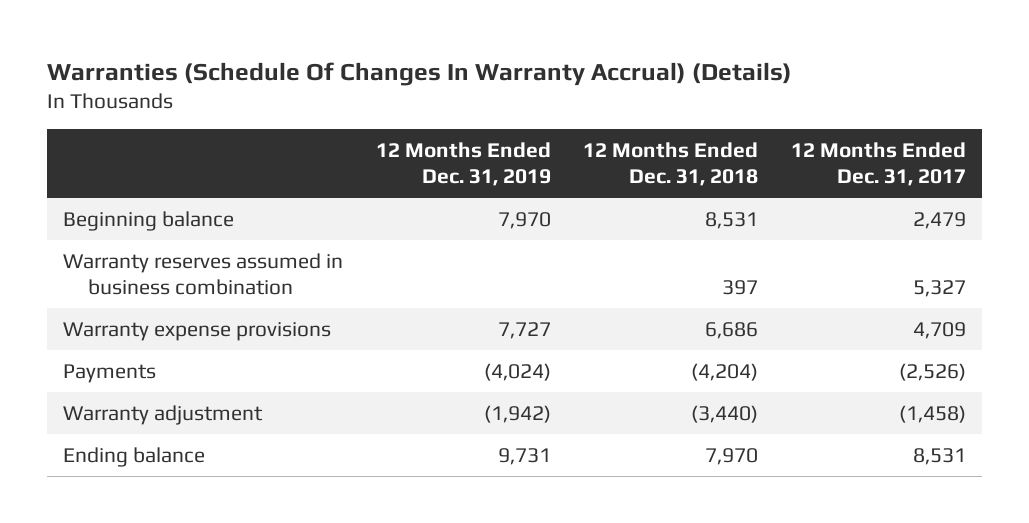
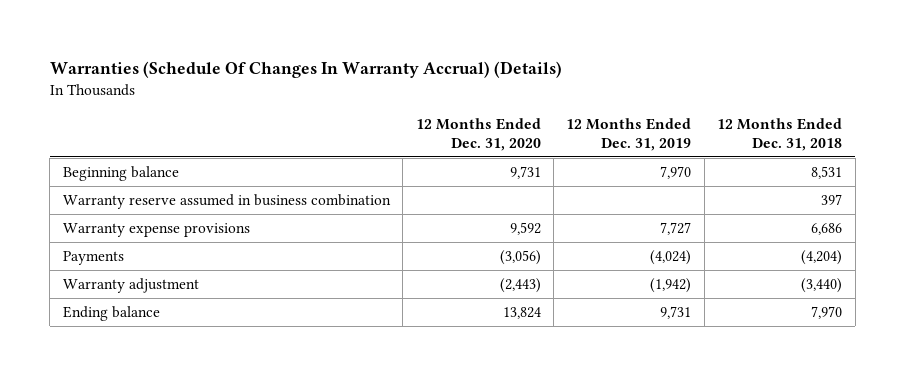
[790,142,966,187] 12 Months Ended Dec. 31, 2017 -> none
none -> [415,117,541,152] 12 Months Ended Dec. 31, 2020
[63,252,344,295] Warranty reserves assumed in business combination -> [62,193,391,209] Warranty reserve assumed in business combination

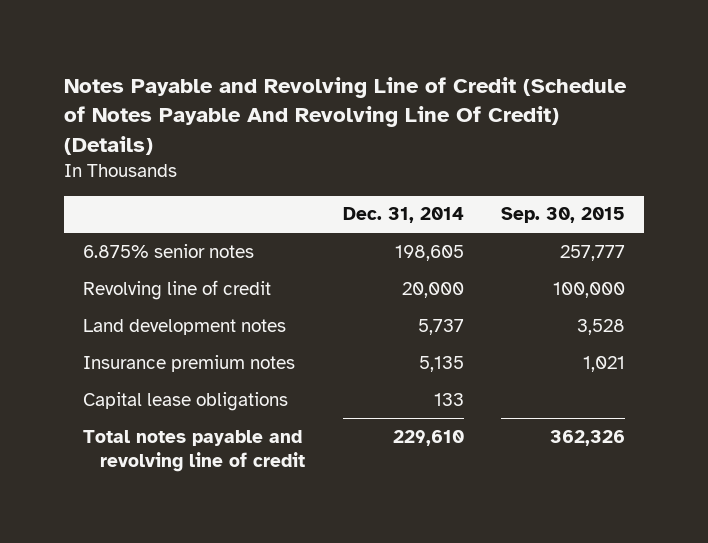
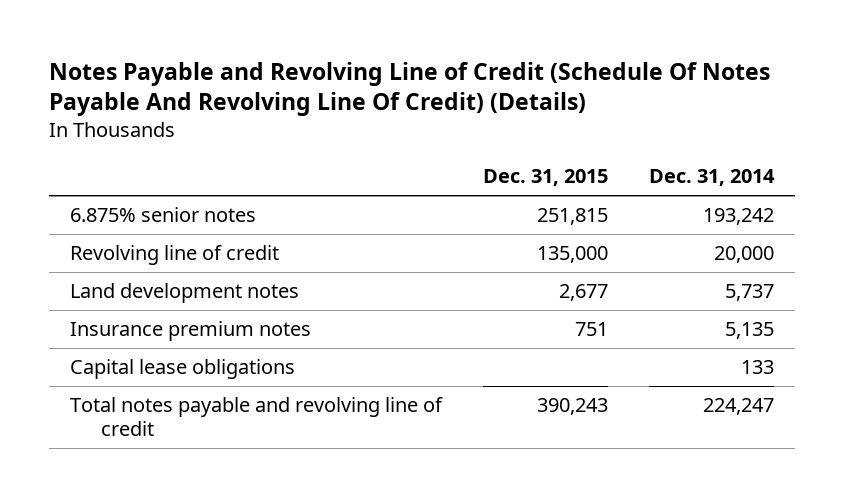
[63,77,627,155] Notes Payable and Revolving Line of Credit (Schedule of Notes Payable And Revolving Line Of Credit) (Details) -> [48,61,770,117] Notes Payable and Revolving Line of Credit (Schedule Of Notes Payable And Revolving Line Of Credit) (Details)
[501,207,626,224] Sep. 30, 2015 -> none
none -> [482,169,608,187] Dec. 31, 2015
[394,244,464,261] 198,605 -> [703,208,775,226] 193,242
[392,429,464,446] 229,610 -> [703,398,775,416] 224,247

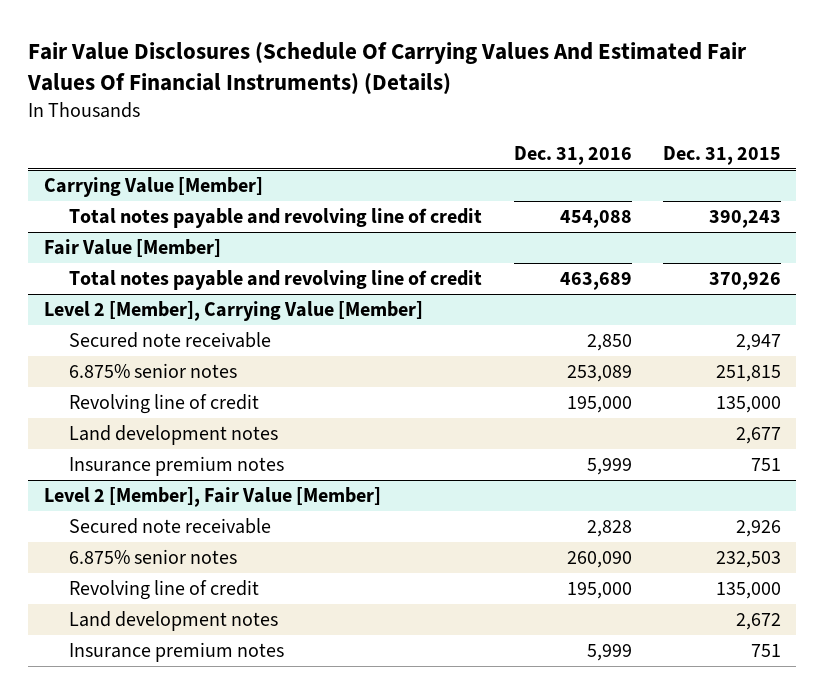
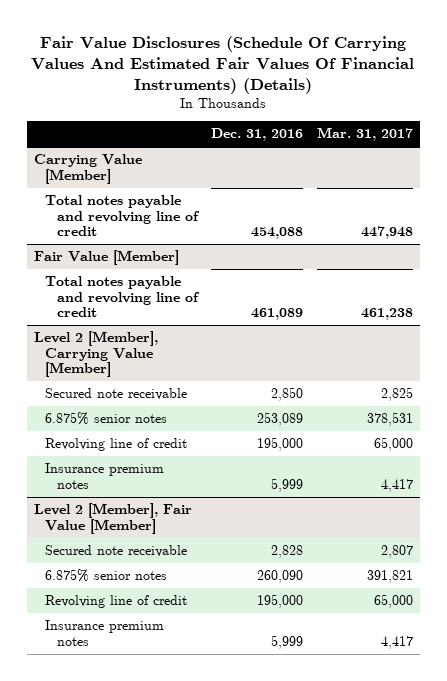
[662,145,781,165] Dec. 31, 2015 -> none
none -> [316,127,413,142] Mar. 31, 2017
[559,272,632,291] 463,689 -> [251,308,304,321] 461,089
[69,425,279,446] Land development notes -> none
[69,611,279,632] Land development notes -> none

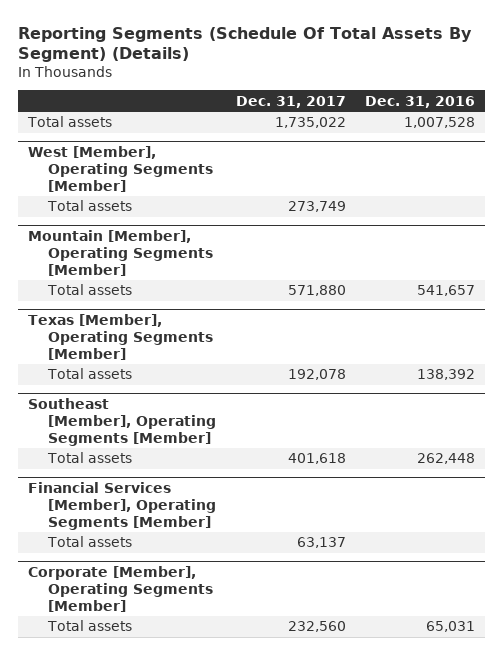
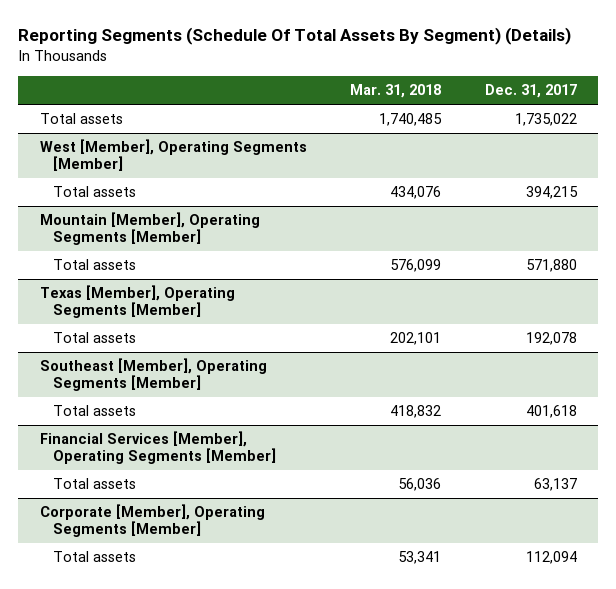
[364,95,475,108] Dec. 31, 2016 -> none
none -> [350,83,442,98] Mar. 31, 2018
[287,201,346,213] 273,749 -> [525,186,578,200] 394,215
[287,621,346,633] 232,560 -> [525,551,577,565] 112,094

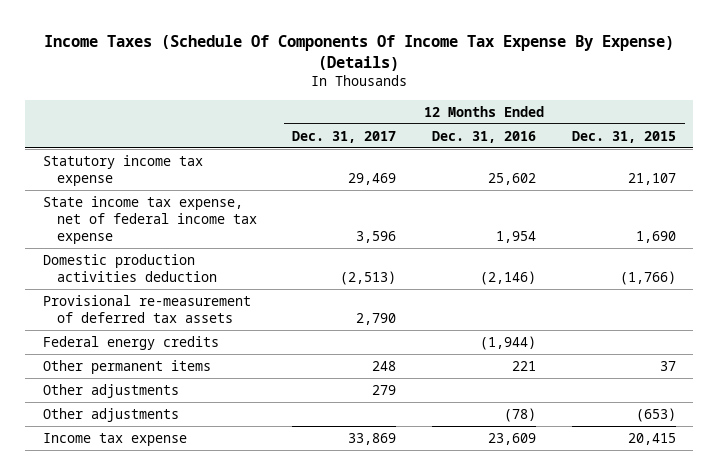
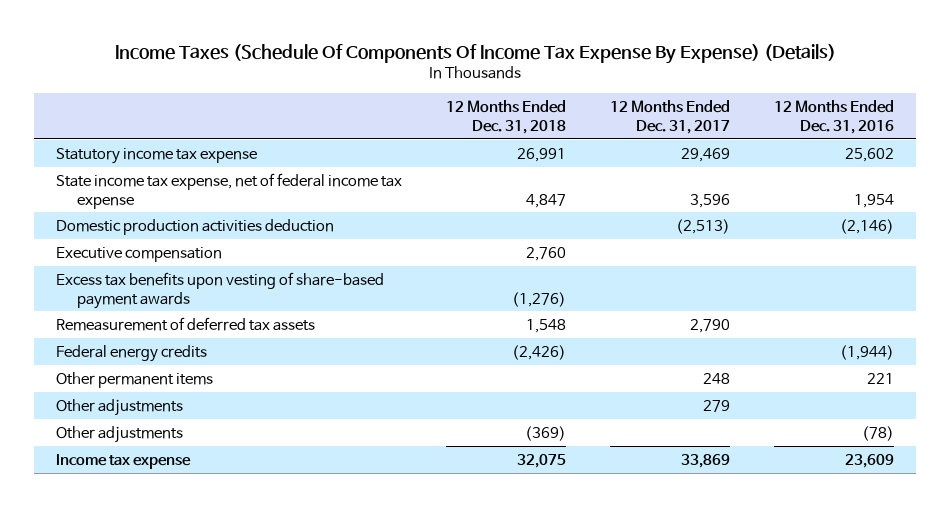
[571,130,676,143] Dec. 31, 2015 -> none
none -> [446,99,567,134] 12 Months Ended Dec. 31, 2018
none -> [56,246,223,262] Executive compensation
none -> [56,271,385,309] Excess tax benefits upon vesting of share-based payment awards
[43,294,252,323] Provisional re-measurement of deferred tax assets -> [56,316,316,331] Remeasurement of deferred tax assets

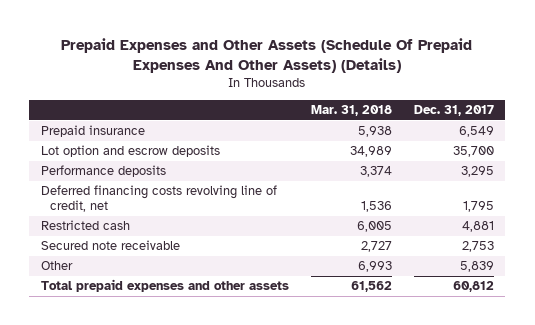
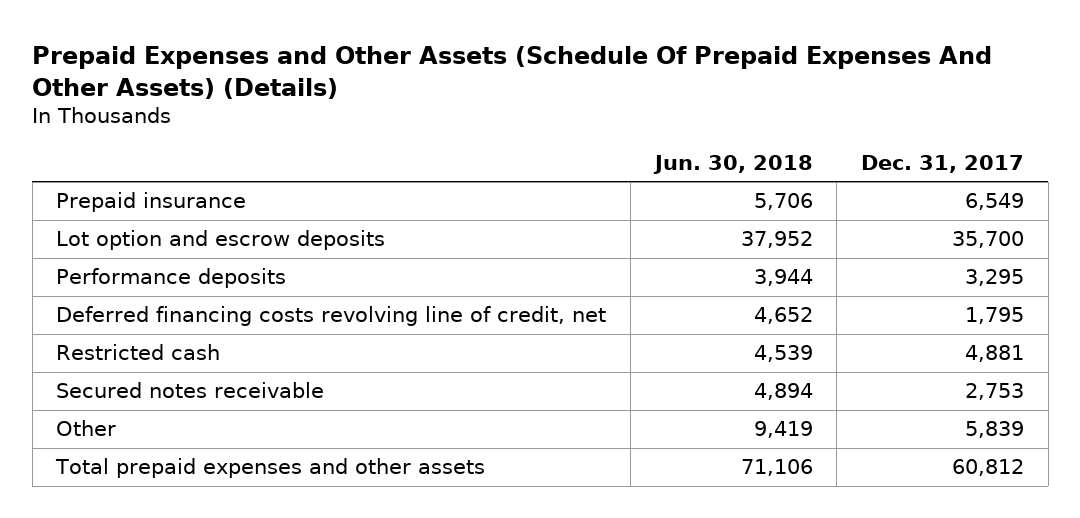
[310,105,392,117] Mar. 31, 2018 -> none
none -> [652,155,813,175] Jun. 30, 2018
[40,240,180,251] Secured note receivable -> [56,382,325,399] Secured notes receivable

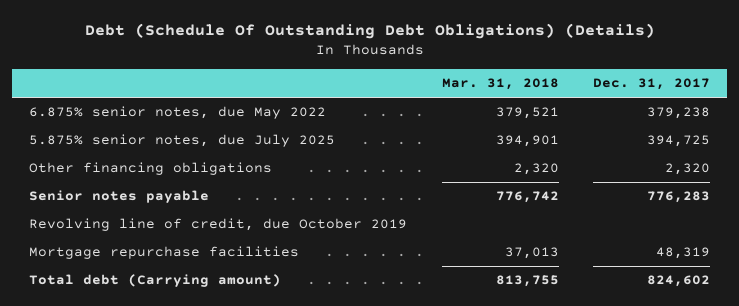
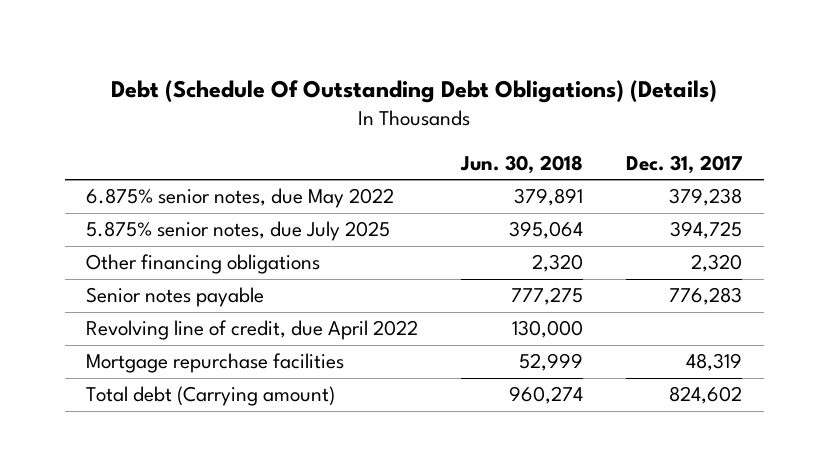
[441,78,559,91] Mar. 31, 2018 -> none
none -> [460,154,584,174] Jun. 30, 2018
[29,218,408,232] Revolving line of credit, due October 2019 -> [86,320,419,341] Revolving line of credit, due April 2022

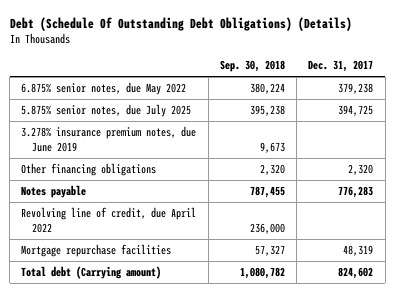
[460,154,584,174] Jun. 30, 2018 -> none
none -> [219,60,285,73] Sep. 30, 2018
none -> [21,126,197,152] 3.278% insurance premium notes, due June 2019
[86,287,265,308] Senior notes payable -> [21,185,87,199] Notes payable

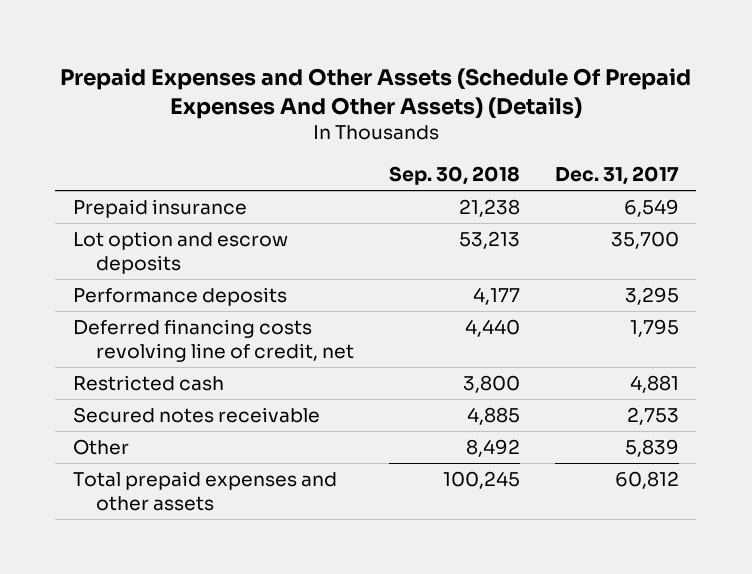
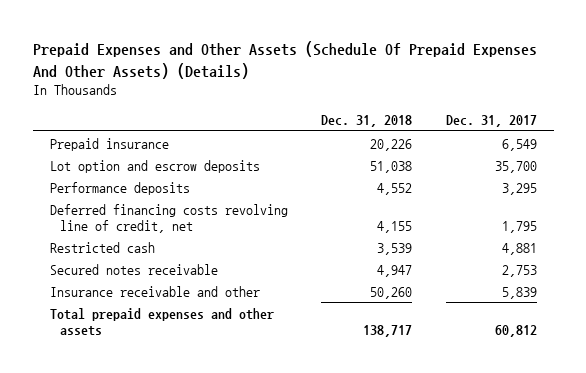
[389,165,521,185] Sep. 30, 2018 -> none
none -> [321,114,413,127] Dec. 31, 2018
[72,438,129,455] Other -> [49,285,260,297] Insurance receivable and other

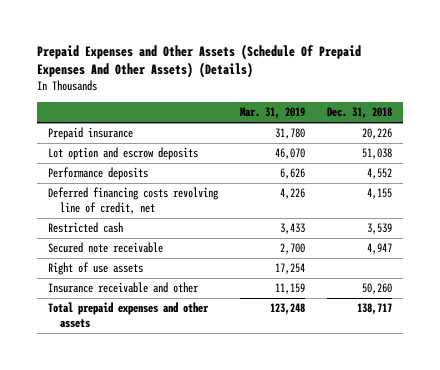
[445,114,537,127] Dec. 31, 2017 -> none
none -> [239,107,305,120] Mar. 31, 2019
[49,263,218,275] Secured notes receivable -> [48,242,164,254] Secured note receivable
none -> [48,262,144,276] Right of use assets

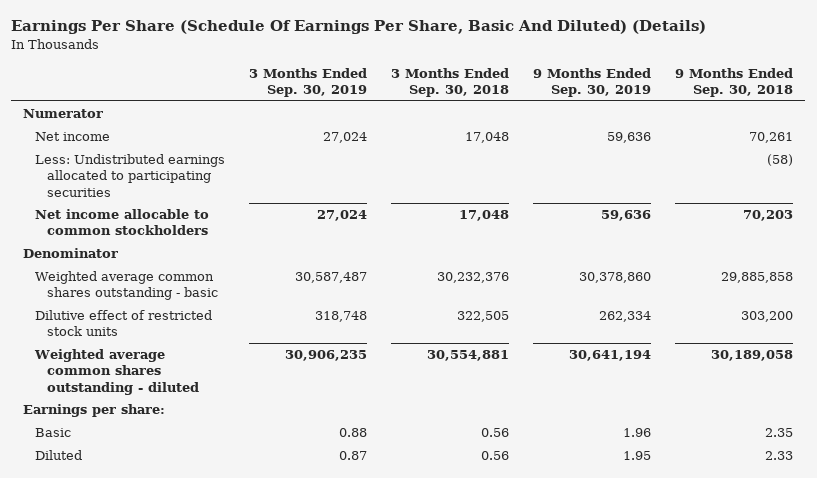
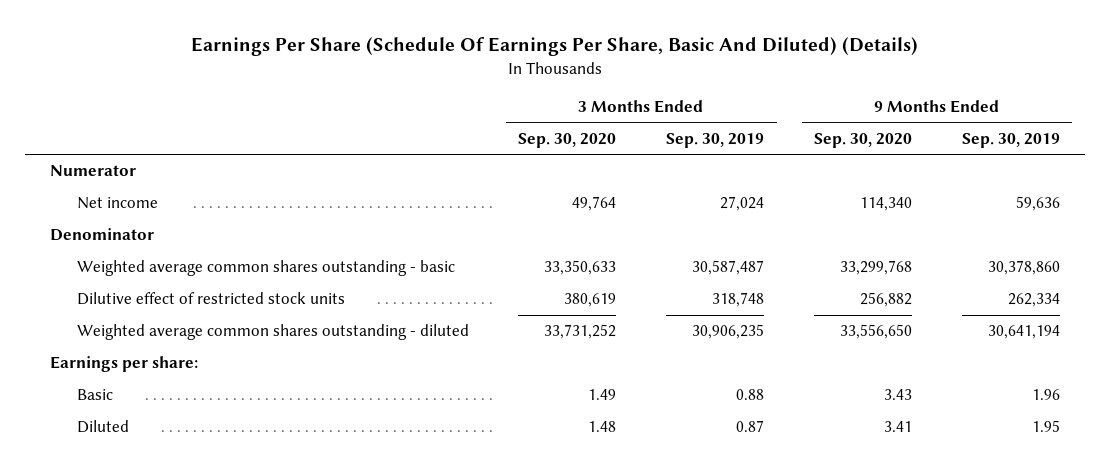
[391,67,510,98] 3 Months Ended Sep. 30, 2018 -> none
[675,67,794,98] 9 Months Ended Sep. 30, 2018 -> none
none -> [518,132,617,148] Sep. 30, 2020
none -> [814,132,913,148] Sep. 30, 2020
[35,154,226,197] Less: Undistributed earnings allocated to participating securities -> none
[35,209,210,236] Net income allocable to common stockholders -> none

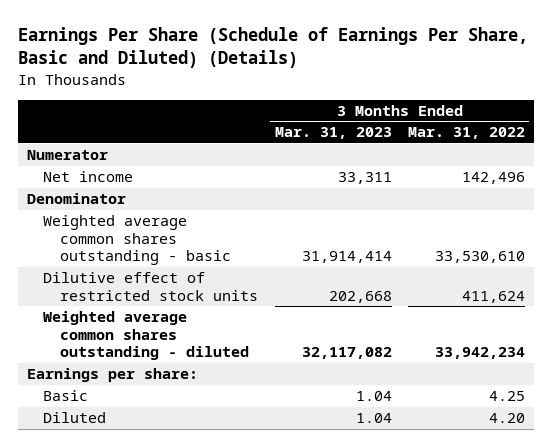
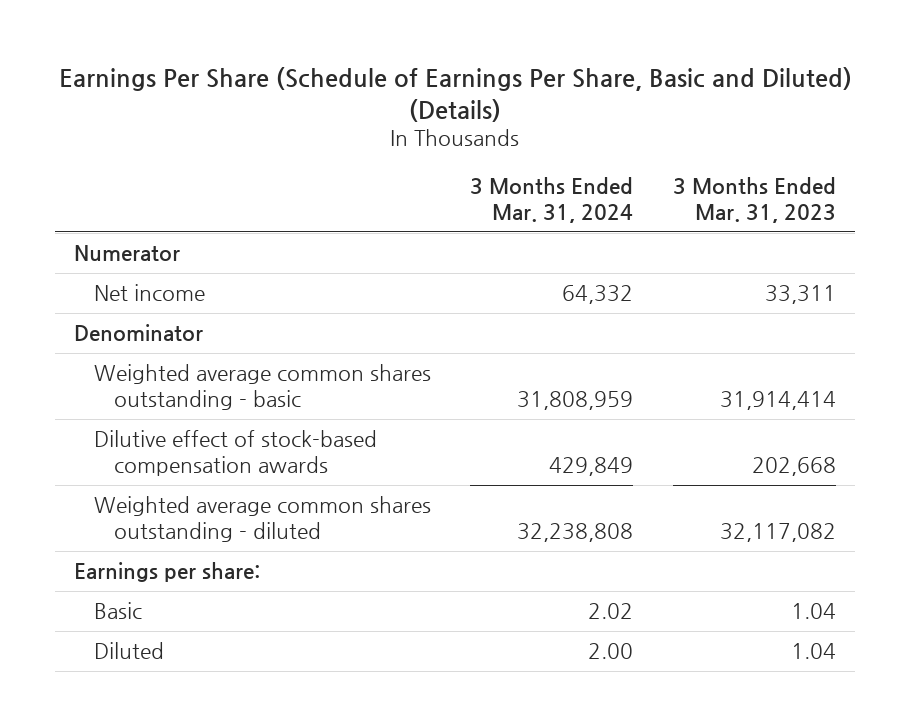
[408,127,526,140] Mar. 31, 2022 -> none
none -> [470,176,634,223] 3 Months Ended Mar. 31, 2024
[43,272,258,301] Dilutive effect of restricted stock units -> [94,430,378,477] Dilutive effect of stock-based compensation awards

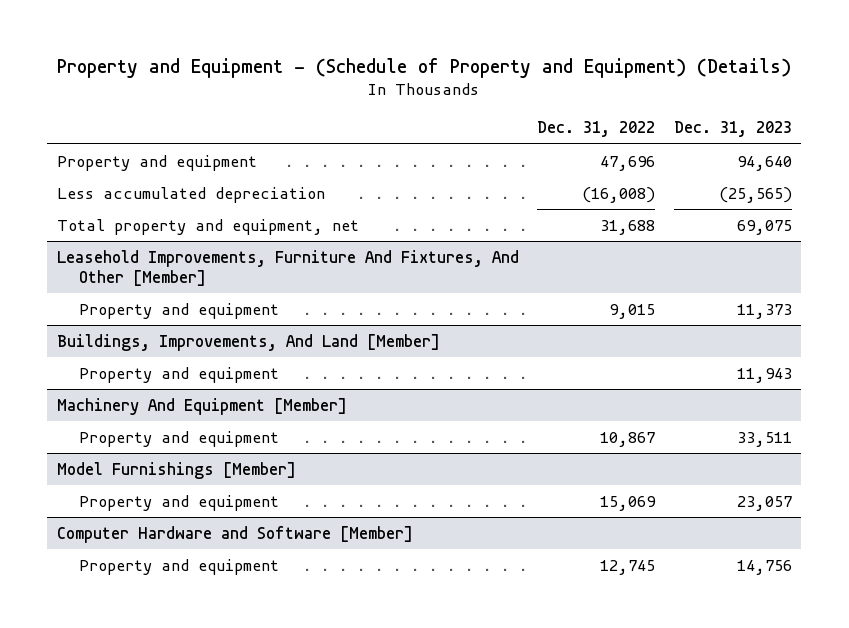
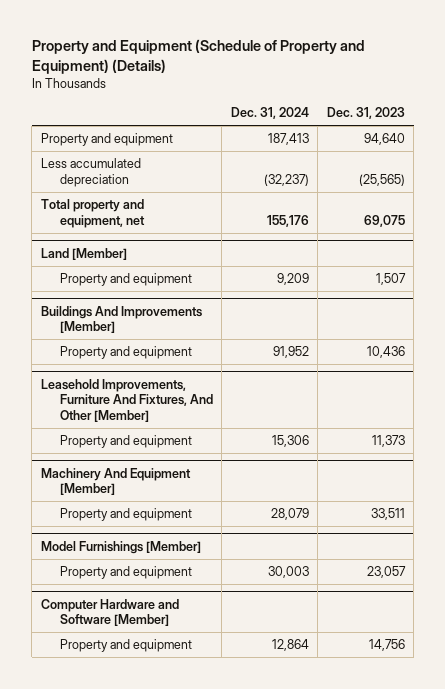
[57,58,792,79] Property and Equipment - (Schedule of Property and Equipment) (Details) -> [31,39,365,74] Property and Equipment (Schedule of Property and Equipment) (Details)
[537,121,656,138] Dec. 31, 2022 -> none
none -> [230,107,309,120] Dec. 31, 2024
none -> [40,247,127,260] Land [Member]
none -> [59,273,192,287] Property and equipment
none -> [40,305,202,334] Buildings And Improvements [Member]
none -> [59,346,192,360] Property and equipment
[56,333,440,351] Buildings, Improvements, And Land [Member] -> none
[79,366,280,383] Property and equipment -> none

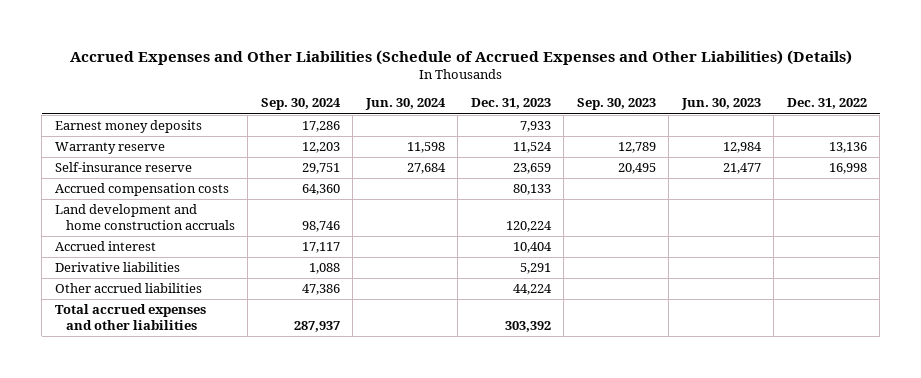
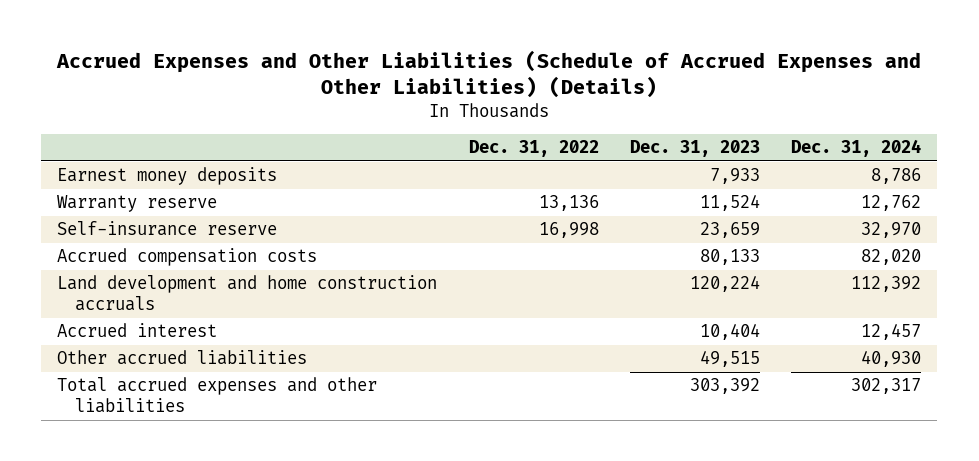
[260,98,341,111] Sep. 30, 2024 -> none
[364,98,446,111] Jun. 30, 2024 -> none
[576,98,656,111] Sep. 30, 2023 -> none
[680,98,761,111] Jun. 30, 2023 -> none
none -> [791,139,922,158] Dec. 31, 2024
[54,262,180,273] Derivative liabilities -> none
[512,284,552,296] 44,224 -> [700,350,761,368] 49,515

